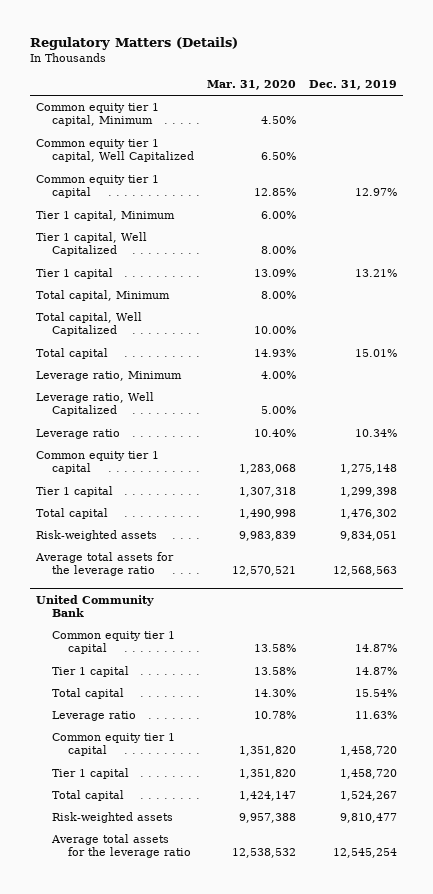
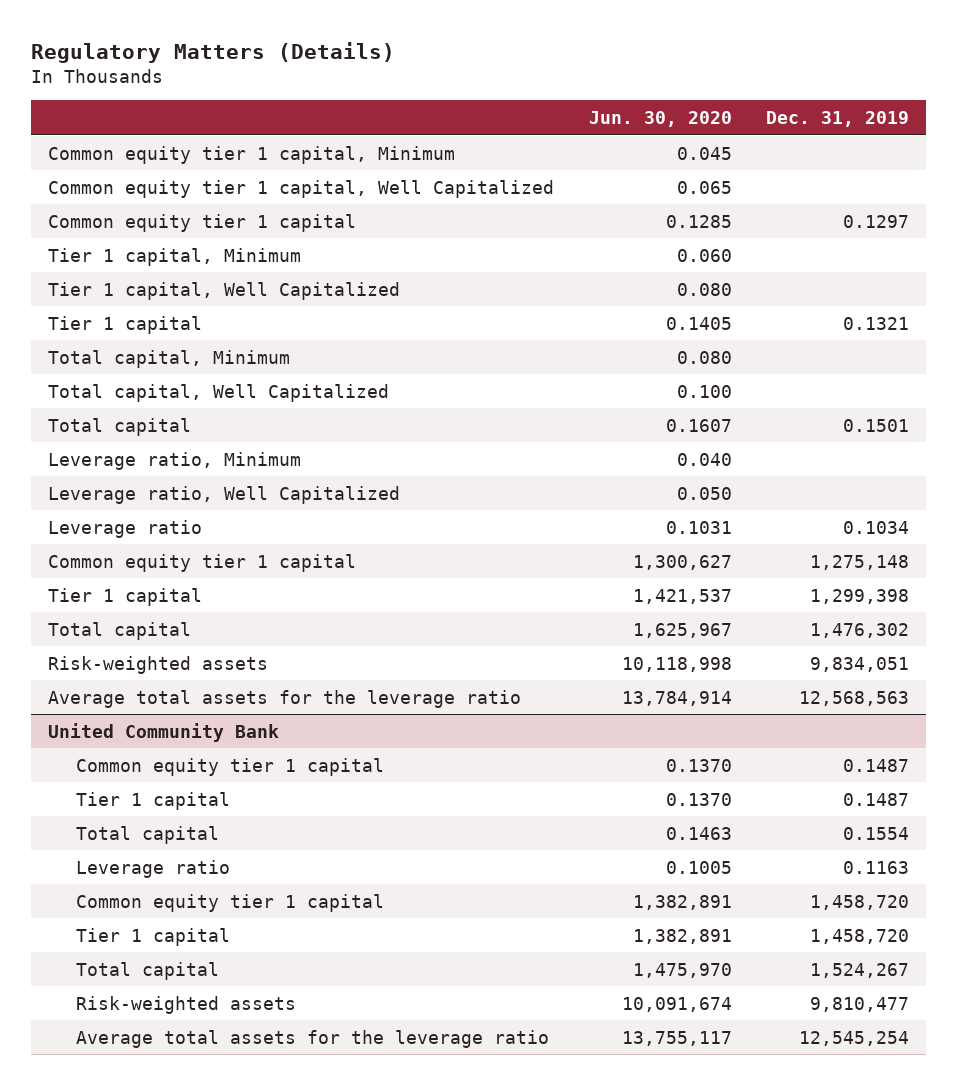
[206,80,296,91] Mar. 31, 2020 -> none
none -> [588,110,732,127] Jun. 30, 2020
[354,188,397,197] 12.97% -> [842,214,909,228] 0.1297
[354,269,397,278] 13.21% -> [842,316,909,330] 0.1321
[354,349,397,358] 15.01% -> [842,418,909,432] 0.1501
[354,429,397,438] 10.34% -> [842,520,909,534] 0.1034
[354,644,397,653] 14.87% -> [842,758,909,772] 0.1487
[354,667,397,676] 14.87% -> [842,792,909,806] 0.1487
[354,689,397,698] 15.54% -> [842,826,909,840] 0.1554
[354,711,397,720] 11.63% -> [842,860,909,874] 0.1163

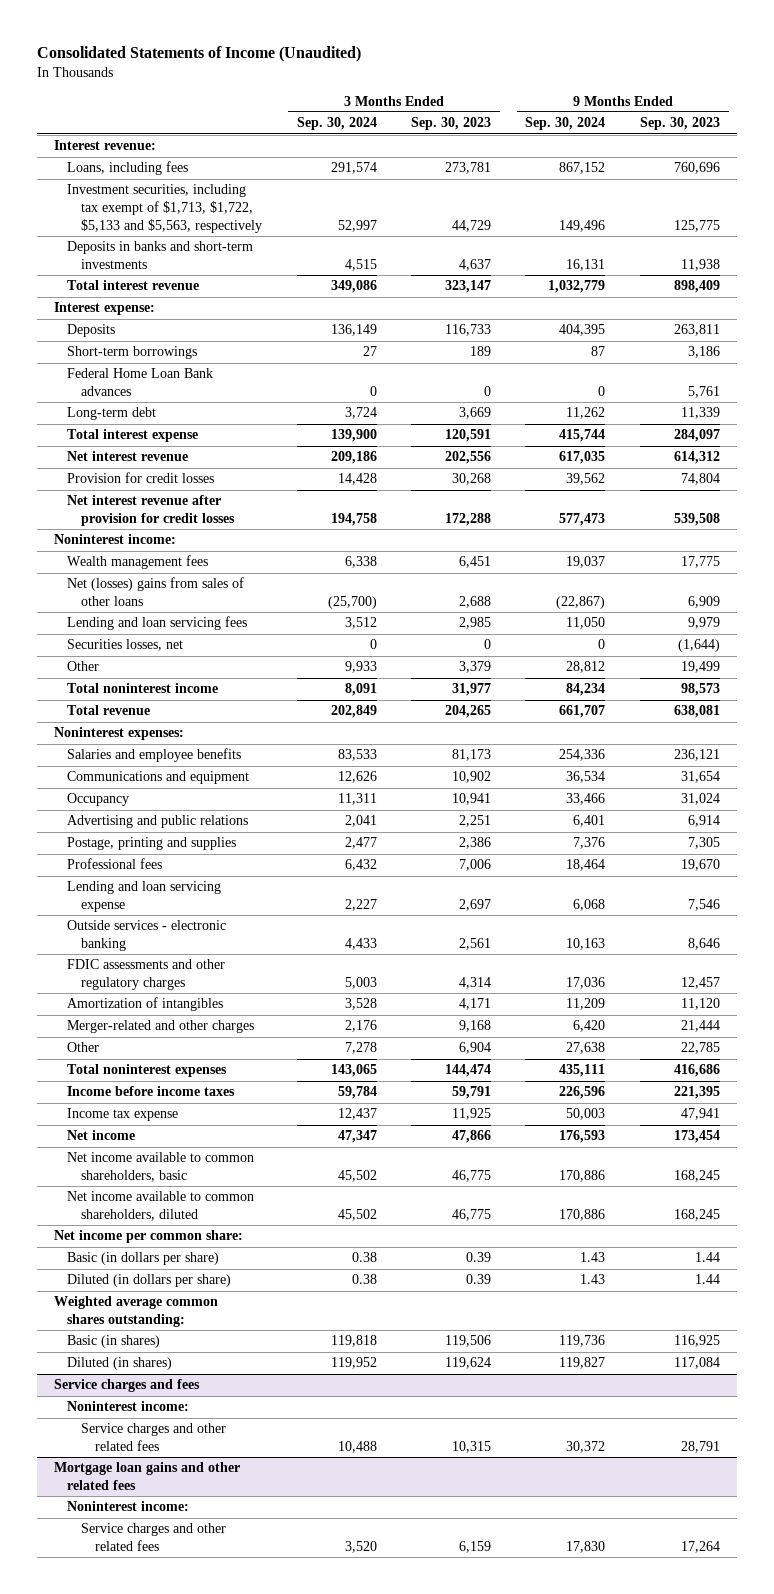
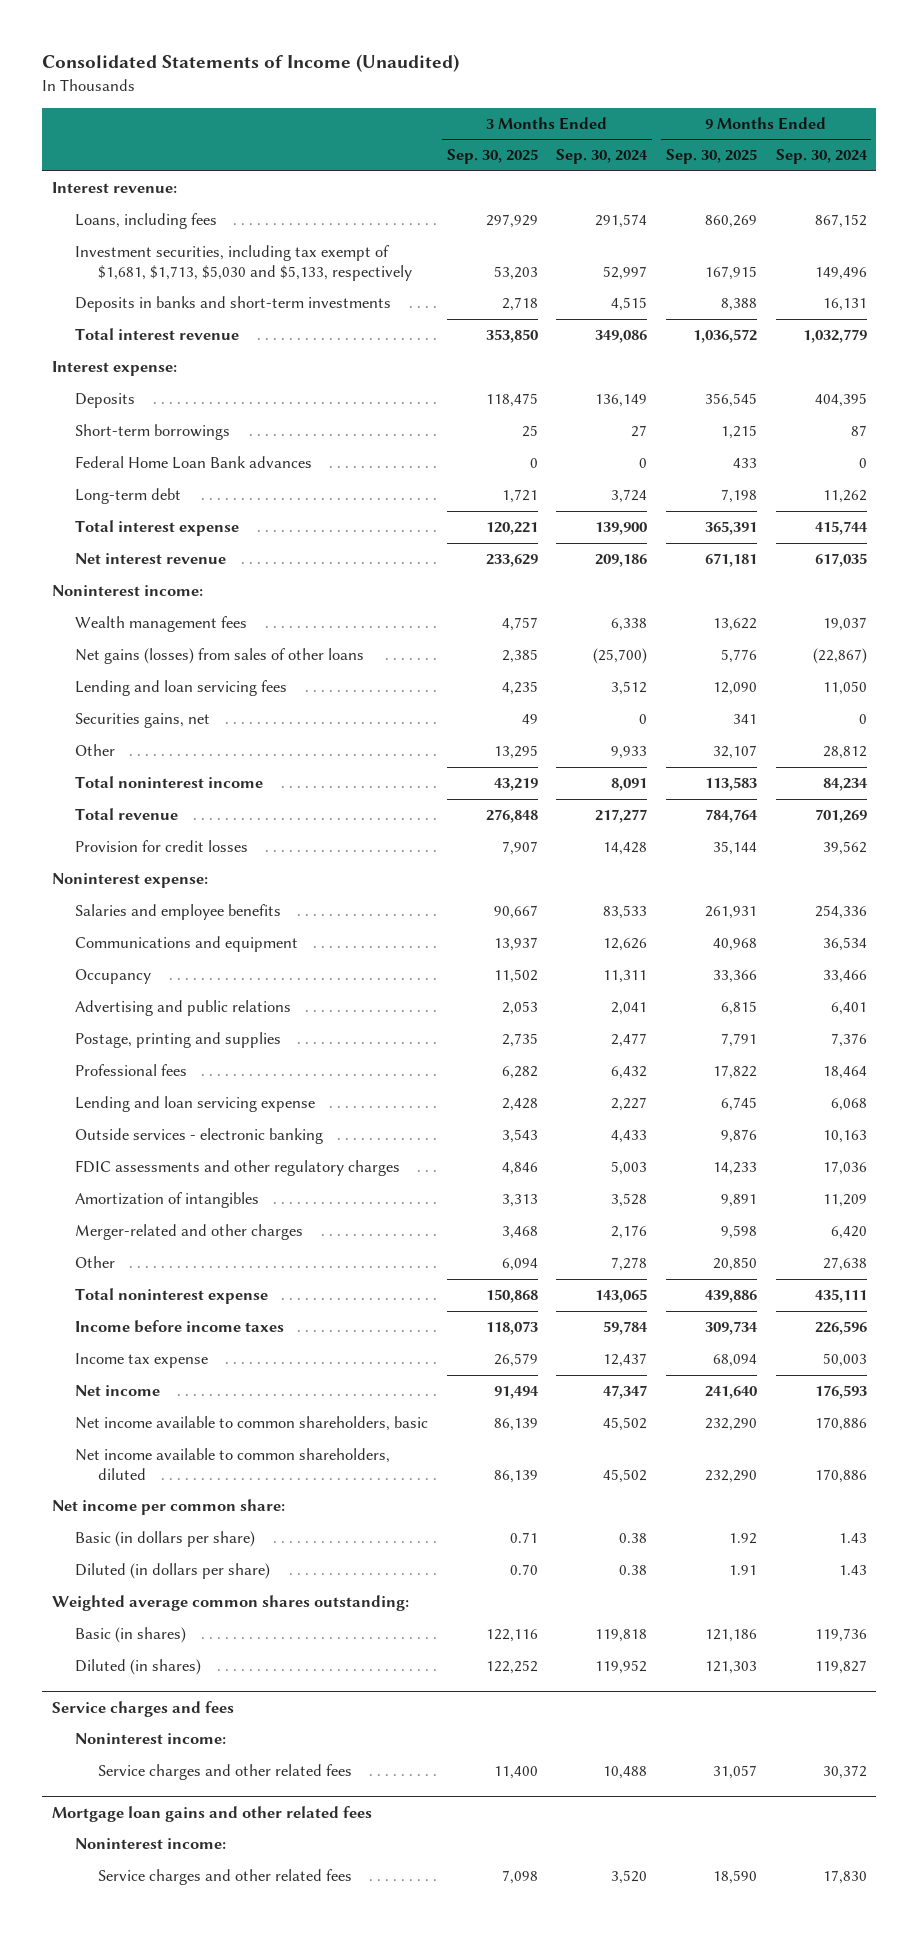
[411,117,492,131] Sep. 30, 2023 -> none
[639,117,720,131] Sep. 30, 2023 -> none
none -> [446,149,538,165] Sep. 30, 2025
none -> [665,149,757,165] Sep. 30, 2025
[67,184,263,233] Investment securities, including tax exempt of $1,713, $1,722, $5,133 and $5,563, respectively -> [75,245,413,281] Investment securities, including tax exempt of $1,681, $1,713, $5,030 and $5,133, respectively
[67,495,236,526] Net interest revenue after provision for credit losses -> none
[67,577,245,606] Net (losses) gains from sales of other loans -> [75,648,365,665] Net gains (losses) from sales of other loans
[67,639,184,652] Securities losses, net -> [75,713,211,729] Securities gains, net
[330,705,377,719] 202,849 -> [595,809,648,824] 217,277
[559,705,606,719] 661,707 -> [814,809,867,824] 701,269
[67,472,215,484] Provision for credit losses -> [75,840,249,853] Provision for credit losses
[53,727,184,741] Noninterest expenses: -> [51,873,208,889] Noninterest expense:
[67,1064,228,1078] Total noninterest expenses -> [75,1288,269,1305] Total noninterest expense

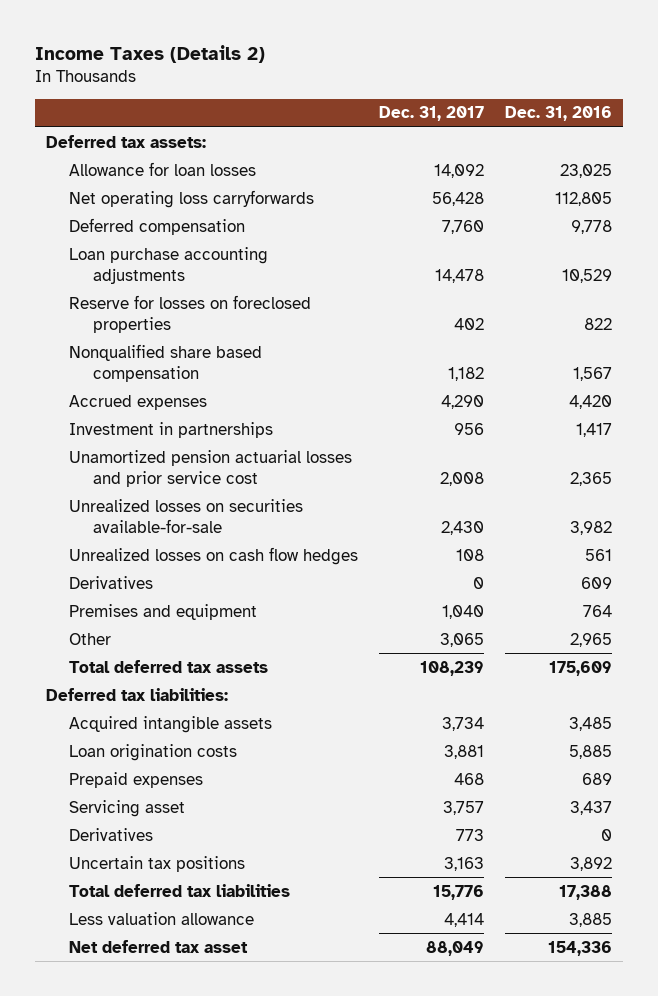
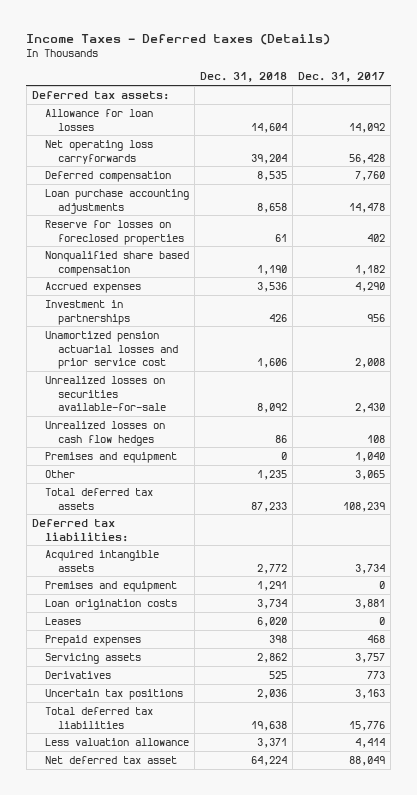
[35,45,266,64] Income Taxes (Details 2) -> [26,33,331,45] Income Taxes - Deferred taxes (Details)
[505,106,613,122] Dec. 31, 2016 -> none
none -> [200,72,288,83] Dec. 31, 2018
[69,575,154,589] Derivatives -> none
none -> [44,580,177,592] Premises and equipment
none -> [44,616,81,625] Leases
[69,799,186,817] Servicing asset -> [44,652,141,664] Servicing assets

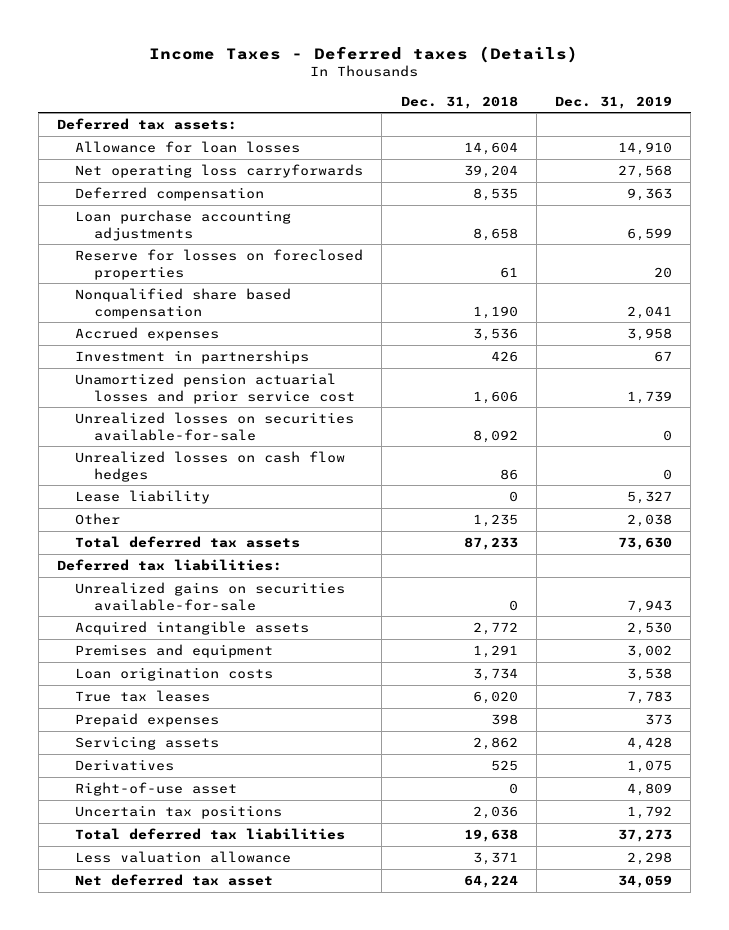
[298,72,386,83] Dec. 31, 2017 -> none
none -> [554,95,672,109] Dec. 31, 2019
[44,451,177,463] Premises and equipment -> none
none -> [75,489,211,504] Lease liability
none -> [75,581,346,611] Unrealized gains on securities available-for-sale
[44,616,81,625] Leases -> [75,689,211,702] True tax leases
none -> [75,781,238,796] Right-of-use asset

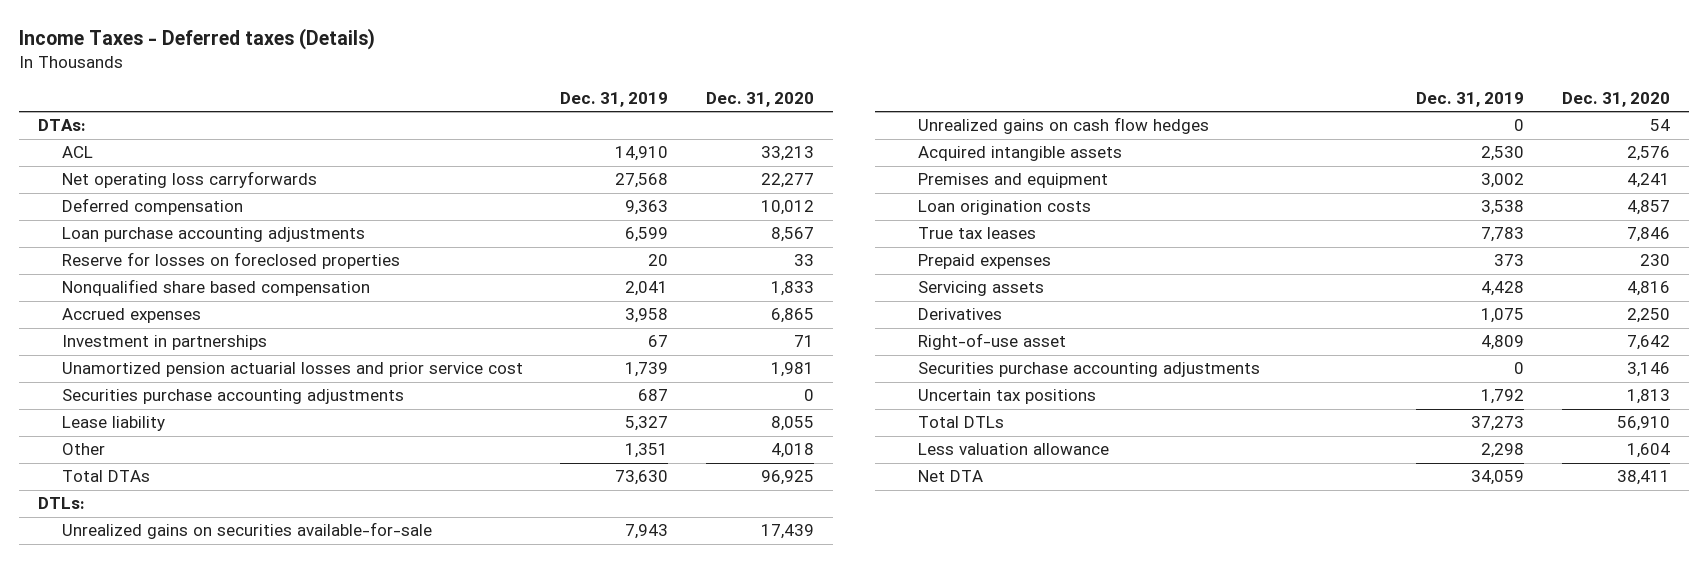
[400,95,518,109] Dec. 31, 2018 -> none
none -> [705,92,814,108] Dec. 31, 2020
[56,117,237,130] Deferred tax assets: -> [37,119,86,132] DTAs:
[75,140,301,153] Allowance for loan losses -> [61,146,93,159] ACL
[75,411,355,441] Unrealized losses on securities available-for-sale -> none
[75,450,346,482] Unrealized losses on cash flow hedges -> none
none -> [61,389,404,405] Securities purchase accounting adjustments
[626,513,672,527] 2,038 -> [625,443,669,459] 1,351
[75,535,301,548] Total deferred tax assets -> [61,470,150,483] Total DTAs
[56,558,282,571] Deferred tax liabilities: -> [37,497,85,510] DTLs:
none -> [917,117,1209,135] Unrealized gains on cash flow hedges
none -> [917,362,1260,378] Securities purchase accounting adjustments
[75,827,346,840] Total deferred tax liabilities -> [917,416,1004,429] Total DTLs
[75,873,274,886] Net deferred tax asset -> [917,470,983,483] Net DTA

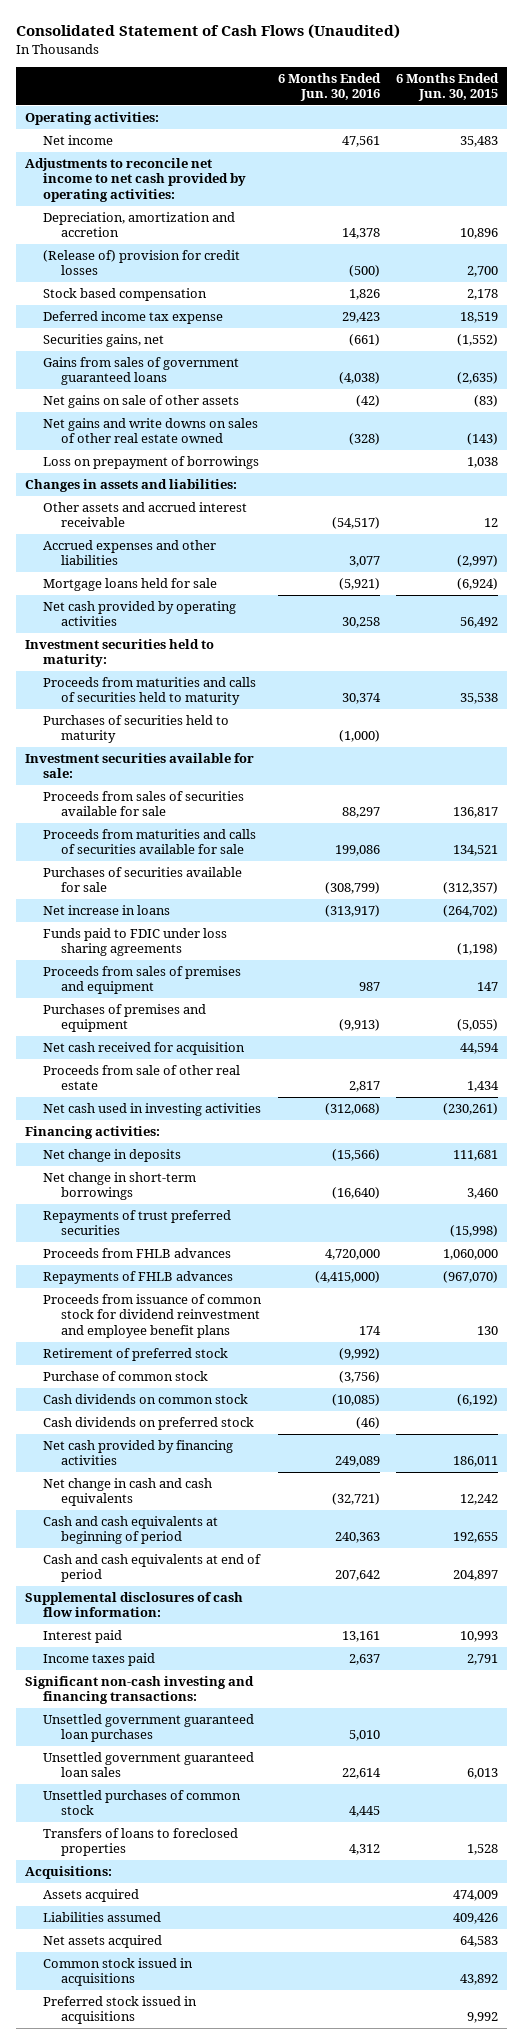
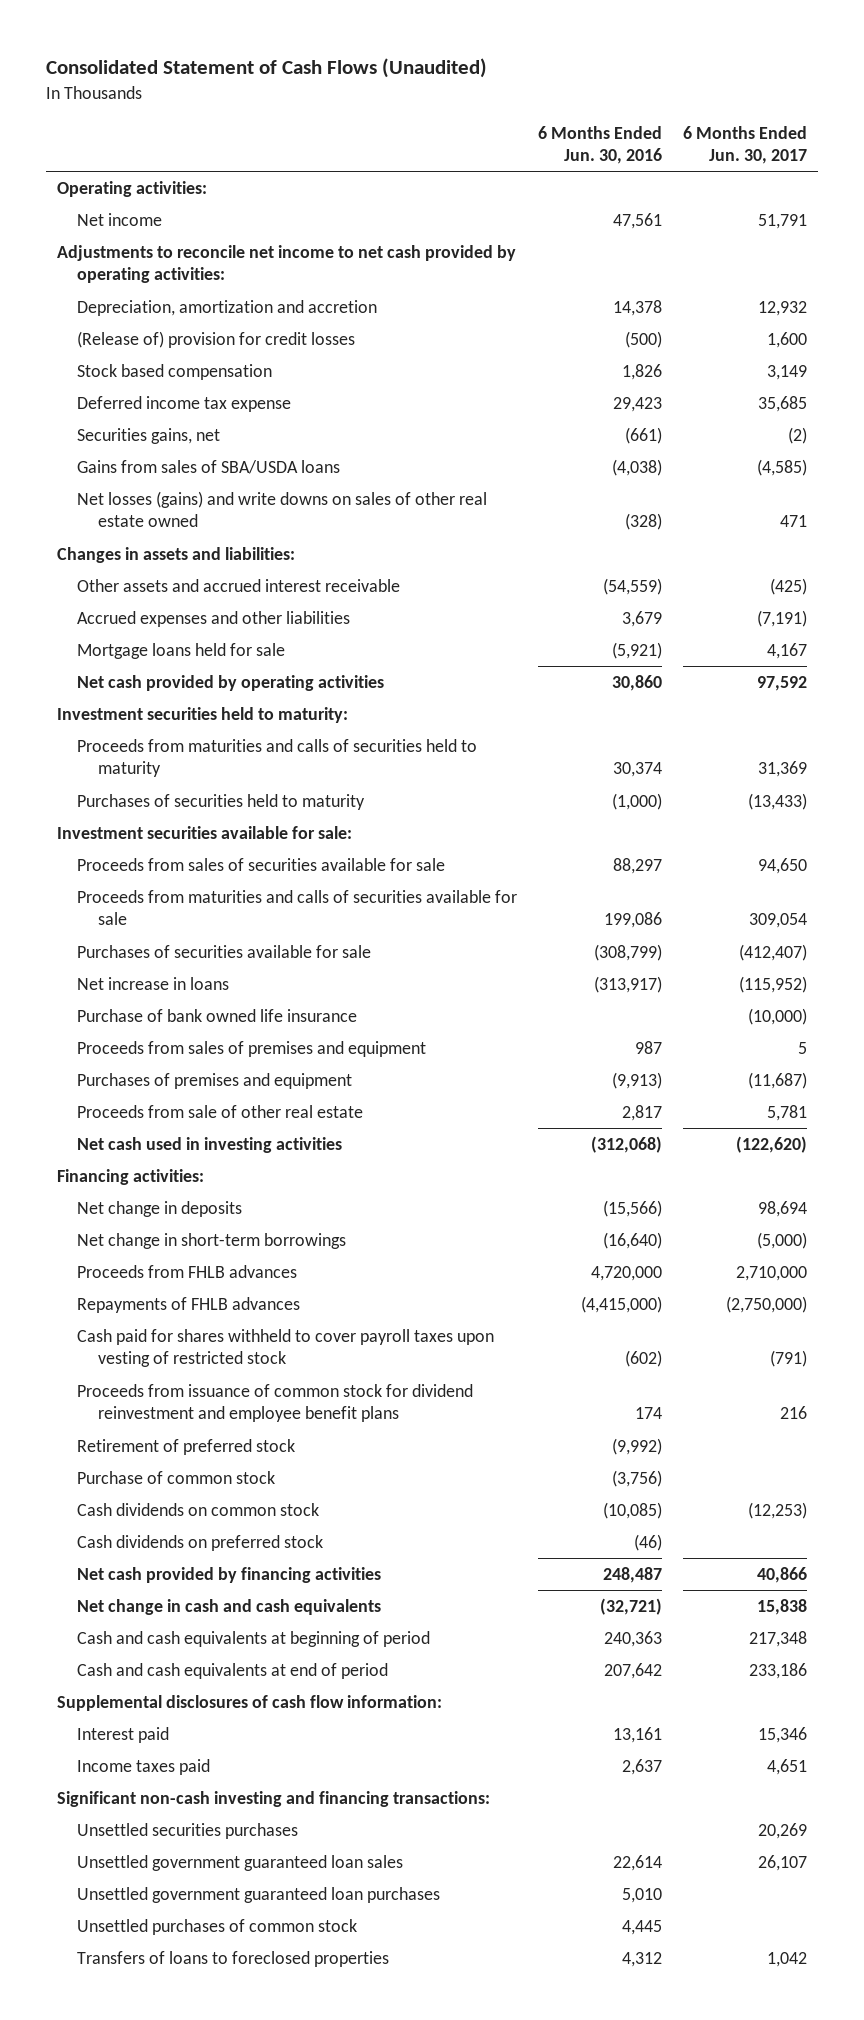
[396,72,500,101] 6 Months Ended Jun. 30, 2015 -> none
none -> [683,125,808,165] 6 Months Ended Jun. 30, 2017
[42,394,239,408] Net gains on sale of other assets -> none
[42,455,259,469] Loss on prepayment of borrowings -> none
[42,356,239,386] Gains from sales of government guaranteed loans -> [77,460,341,475] Gains from sales of SBA/USDA loans
[42,417,258,444] Net gains and write downs on sales of other real estate owned -> [77,491,488,528] Net losses (gains) and write downs on sales of other real estate owned
[331,517,380,530] (54,517) -> [603,578,663,596] (54,559)
[348,556,380,568] 3,077 -> [622,611,663,628] 3,679
[341,617,380,629] 30,258 -> [612,675,663,692] 30,860
[42,927,227,957] Funds paid to FDIC under loss sharing agreements -> none
none -> [77,1009,358,1023] Purchase of bank owned life insurance
[42,1041,245,1055] Net cash received for acquisition -> none
[42,1209,231,1236] Repayments of trust preferred securities -> none
none -> [77,1329,495,1368] Cash paid for shares withheld to cover payroll taxes upon vesting of restricted stock
[334,1456,380,1468] 249,089 -> [603,1567,663,1584] 248,487
none -> [77,1823,299,1840] Unsettled securities purchases
[42,1713,254,1743] Unsettled government guaranteed loan purchases -> [77,1887,441,1904] Unsettled government guaranteed loan purchases
[24,1865,112,1879] Acquisitions: -> none
[42,1888,139,1902] Assets acquired -> none
[42,1911,161,1922] Liabilities assumed -> none
[42,1934,162,1948] Net assets acquired -> none
[42,1957,193,1987] Common stock issued in acquisitions -> none
[42,1995,197,2025] Preferred stock issued in acquisitions -> none

